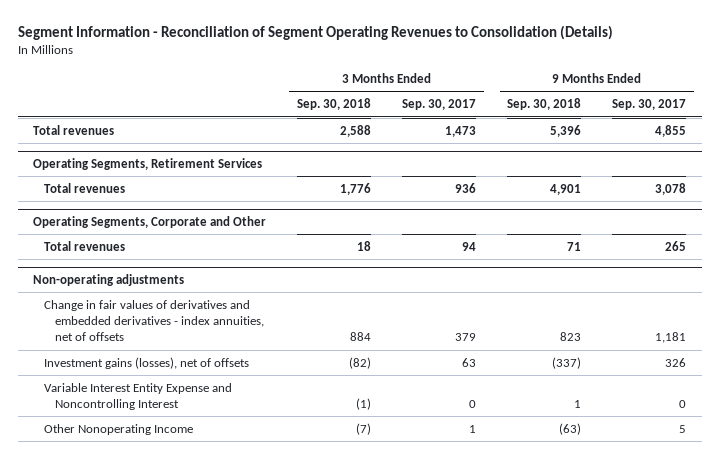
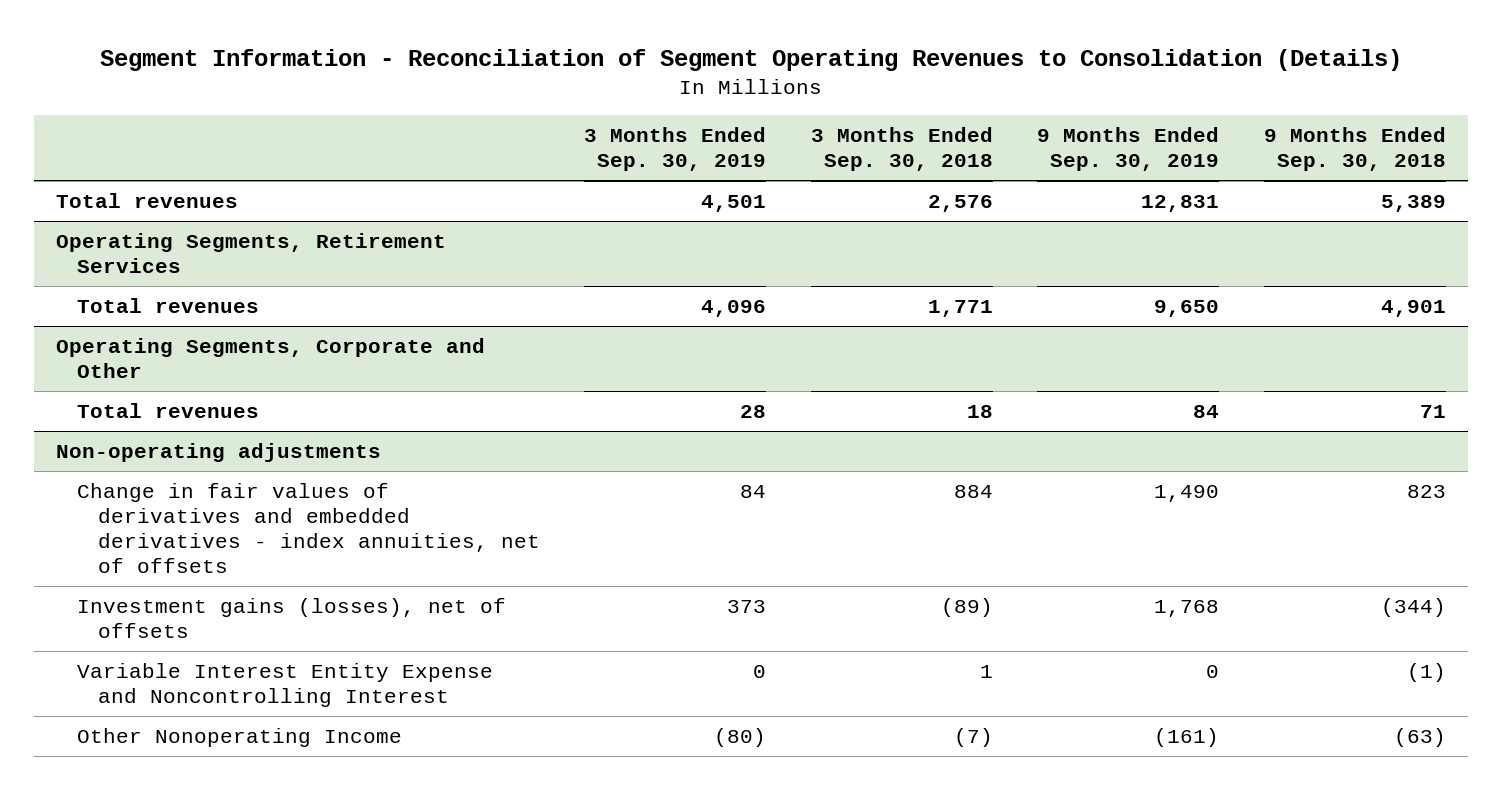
[402,99,477,111] Sep. 30, 2017 -> none
[612,99,687,111] Sep. 30, 2017 -> none
none -> [584,127,767,172] 3 Months Ended Sep. 30, 2019
none -> [1037,127,1220,172] 9 Months Ended Sep. 30, 2019
[340,124,372,137] 2,588 -> [927,194,993,212] 2,576
[550,124,582,137] 5,396 -> [1380,194,1446,212] 5,389
[340,182,372,195] 1,776 -> [927,299,993,317] 1,771
[349,356,372,369] (82) -> [940,597,993,617] (89)
[552,356,582,369] (337) -> [1380,597,1446,617] (344)
[356,397,372,410] (1) -> [979,664,993,678] 1
[574,399,582,408] 1 -> [1406,662,1446,682] (1)

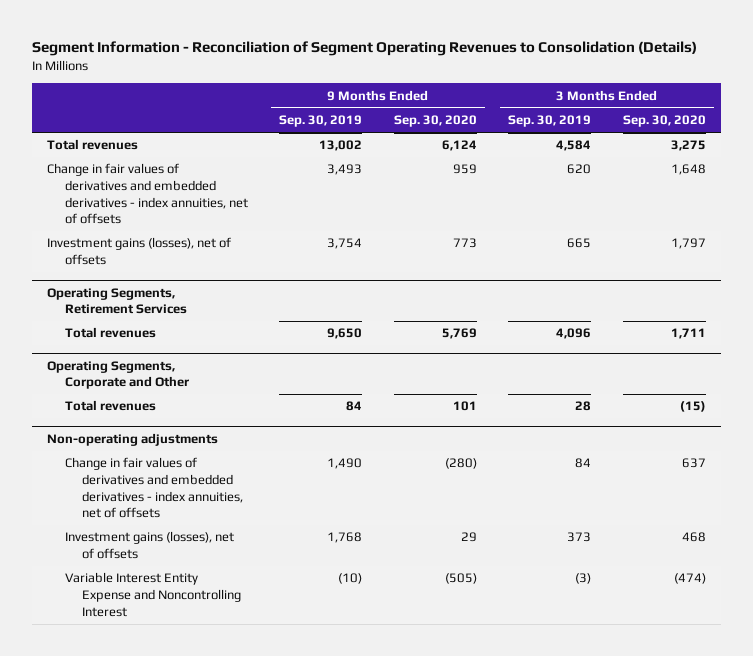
[810,127,993,172] 3 Months Ended Sep. 30, 2018 -> none
[1263,127,1446,172] 9 Months Ended Sep. 30, 2018 -> none
none -> [393,115,477,128] Sep. 30, 2020
none -> [622,115,706,128] Sep. 30, 2020
[701,194,767,212] 4,501 -> [556,140,592,152] 4,584
[1141,194,1220,212] 12,831 -> [319,140,363,152] 13,002
none -> [47,163,248,225] Change in fair values of derivatives and embedded derivatives - index annuities, net of offsets
none -> [47,237,232,266] Investment gains (losses), net of offsets
[76,727,402,747] Other Nonoperating Income -> none
[753,664,767,678] 0 -> [575,573,592,585] (3)
[1206,664,1220,678] 0 -> [338,573,363,585] (10)

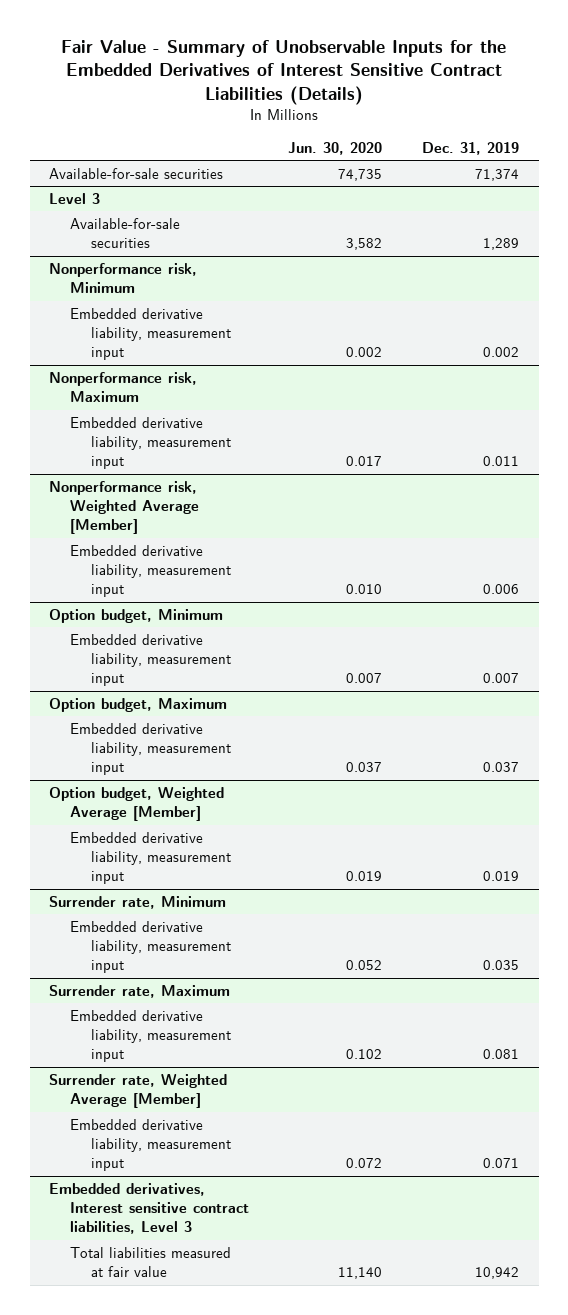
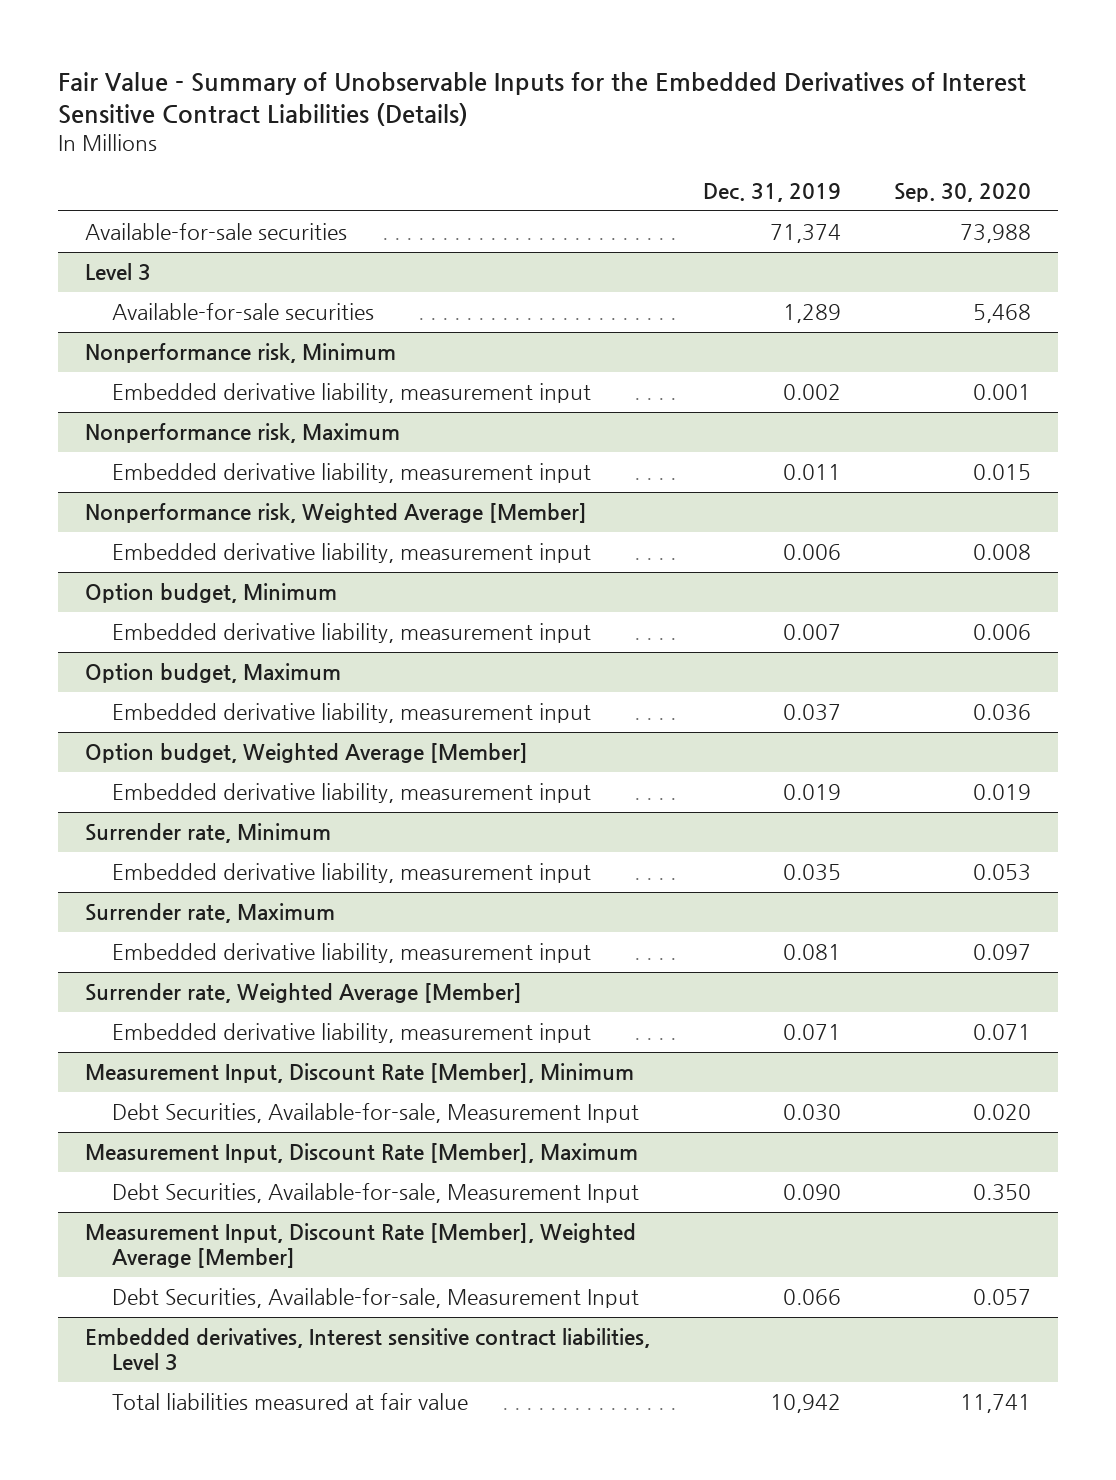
[288,141,383,155] Jun. 30, 2020 -> none
none -> [893,182,1031,202] Sep. 30, 2020
none -> [84,1063,634,1084] Measurement Input, Discount Rate [Member], Minimum
none -> [111,1103,639,1124] Debt Securities, Available-for-sale, Measurement Input
none -> [84,1143,638,1164] Measurement Input, Discount Rate [Member], Maximum
none -> [111,1183,639,1204] Debt Securities, Available-for-sale, Measurement Input
none -> [84,1223,636,1268] Measurement Input, Discount Rate [Member], Weighted Average [Member]
none -> [111,1288,639,1309] Debt Securities, Available-for-sale, Measurement Input

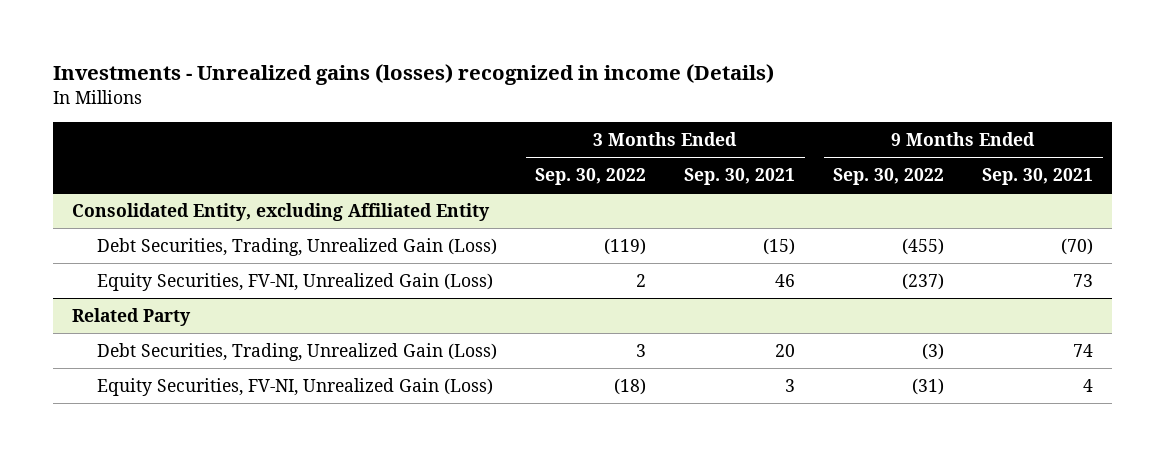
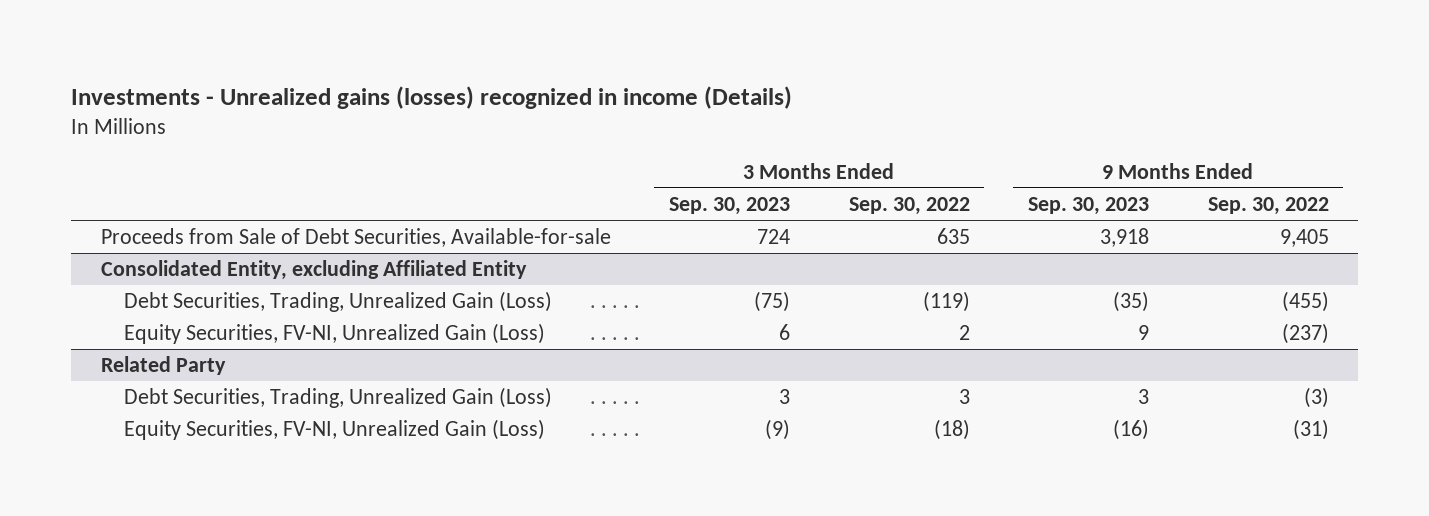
[684,167,796,185] Sep. 30, 2021 -> none
[982,167,1094,185] Sep. 30, 2021 -> none
none -> [669,196,791,215] Sep. 30, 2023
none -> [1028,196,1150,215] Sep. 30, 2023
none -> [100,228,611,248] Proceeds from Sale of Debt Securities, Available-for-sale

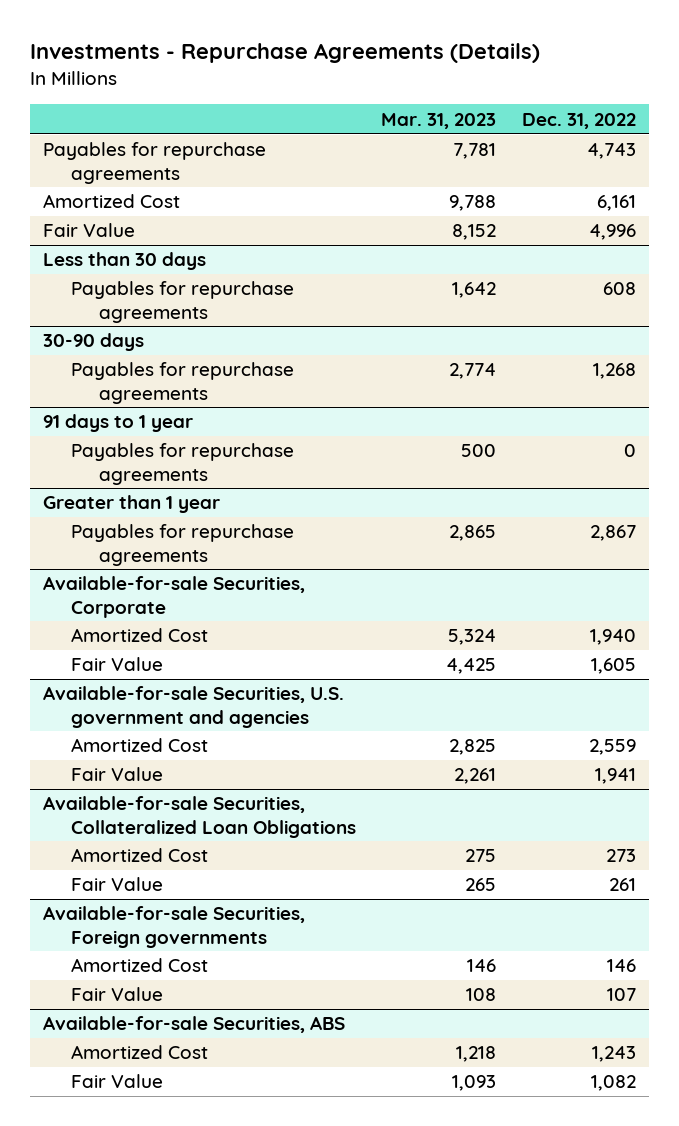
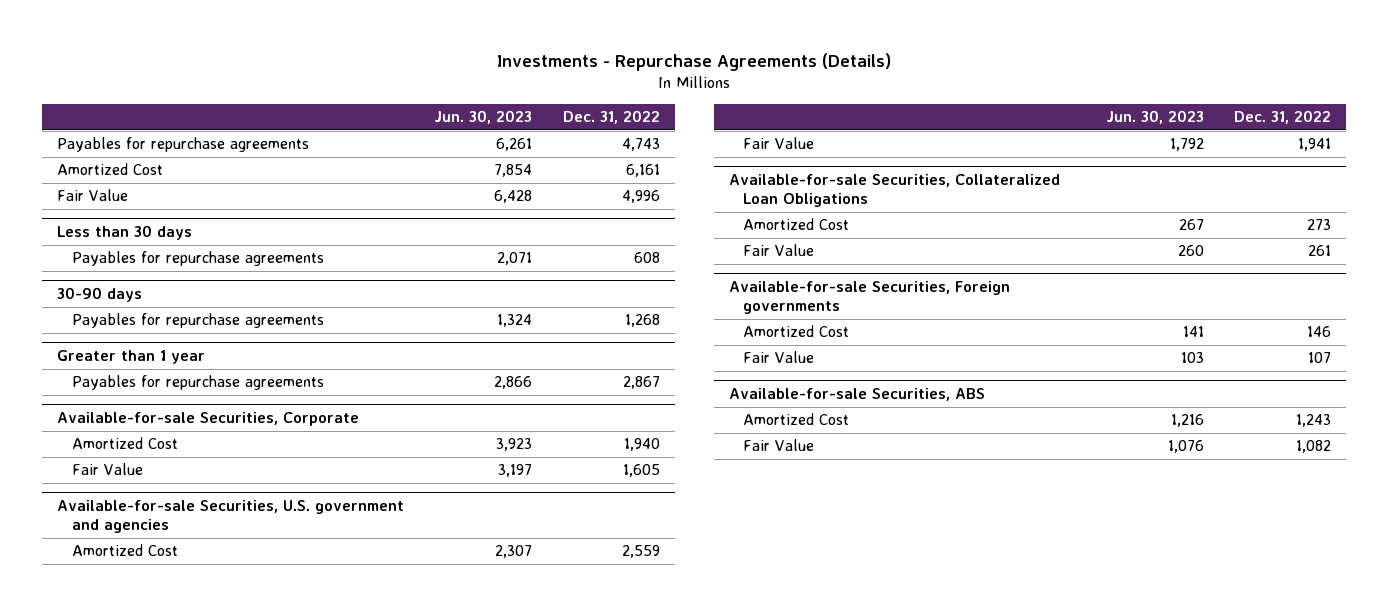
[381,112,497,129] Mar. 31, 2023 -> none
none -> [434,110,533,125] Jun. 30, 2023
[42,414,193,433] 91 days to 1 year -> none
[70,443,294,485] Payables for repurchase agreements -> none

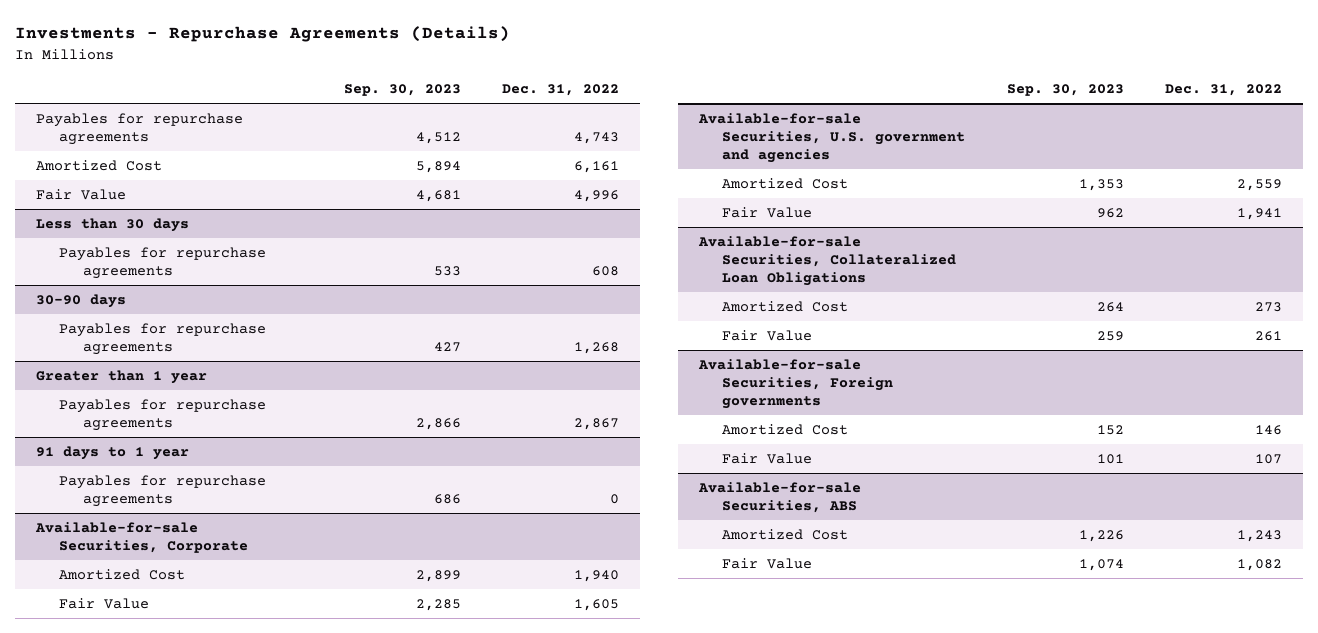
[434,110,533,125] Jun. 30, 2023 -> none
none -> [343,84,461,97] Sep. 30, 2023
none -> [35,445,189,460] 91 days to 1 year
none -> [59,474,267,508] Payables for repurchase agreements

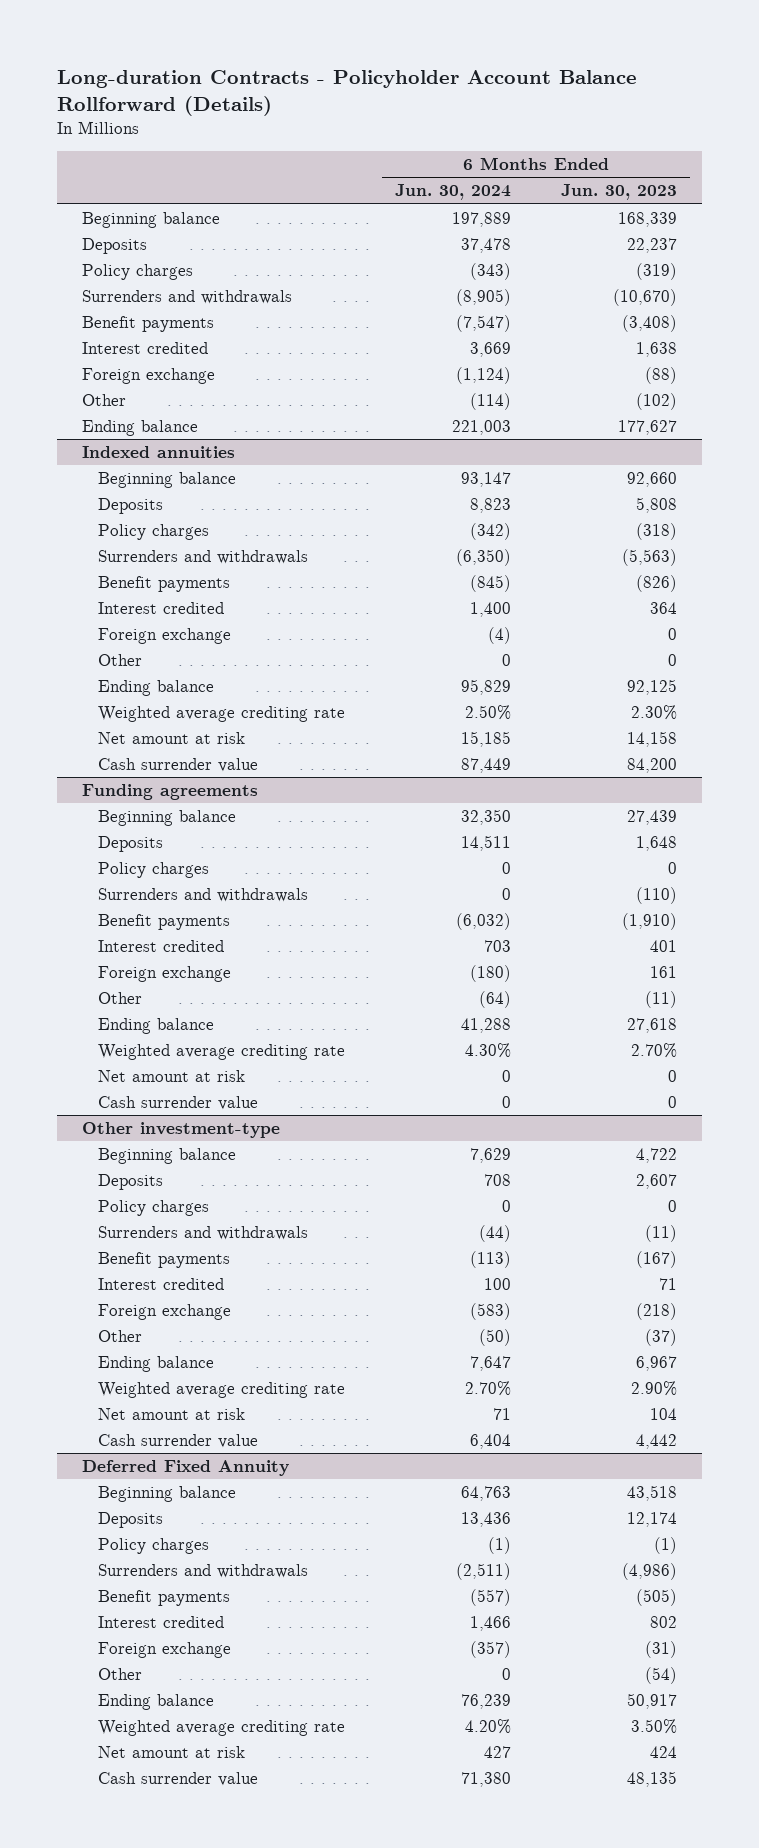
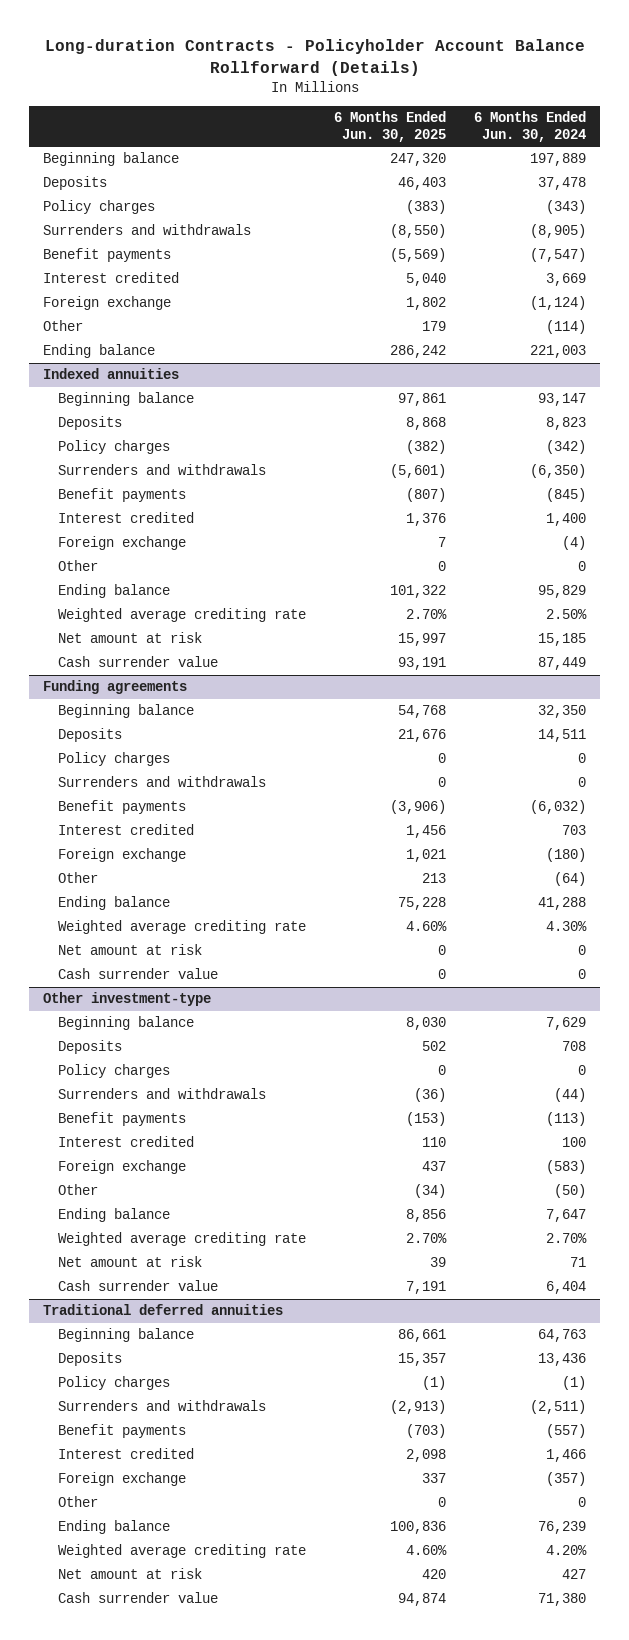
[560,184,677,201] Jun. 30, 2023 -> none
none -> [333,111,446,143] 6 Months Ended Jun. 30, 2025
[82,1460,290,1477] Deferred Fixed Annuity -> [43,1304,284,1316] Traditional deferred annuities

